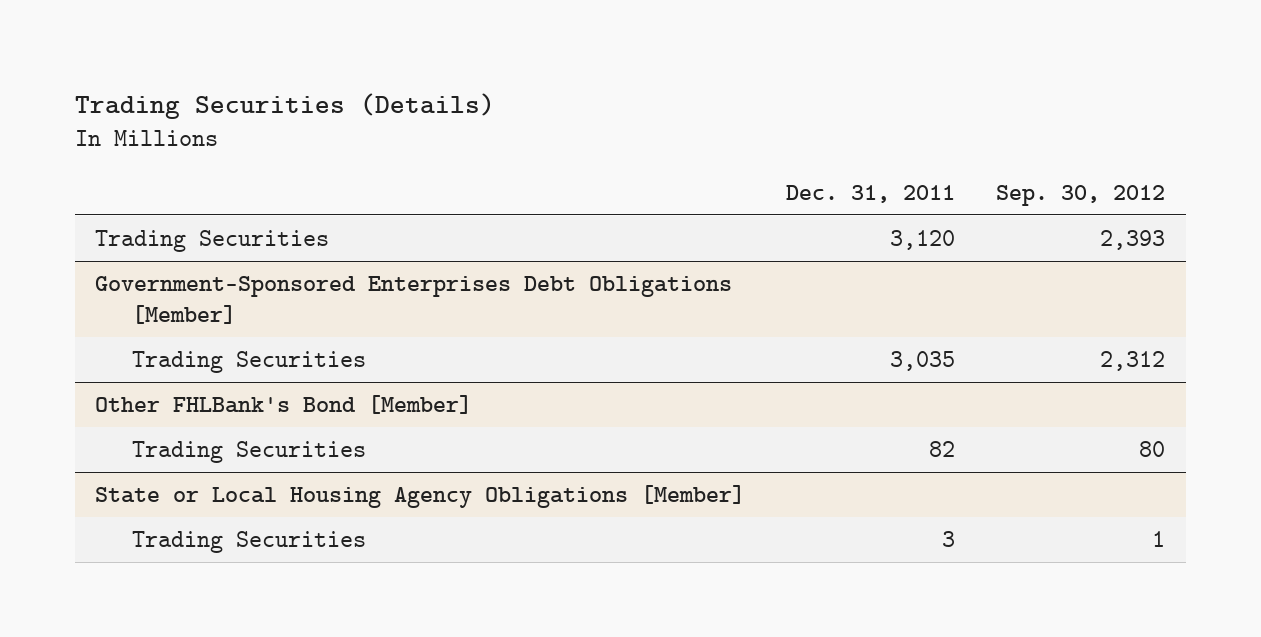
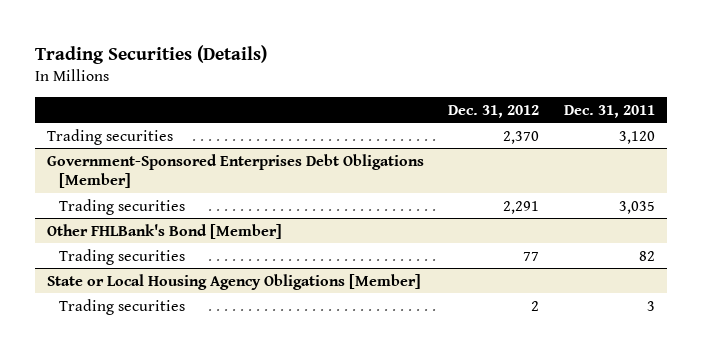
[996,184,1166,206] Sep. 30, 2012 -> none
none -> [448,104,540,118] Dec. 31, 2012
[95,229,330,252] Trading Securities -> [46,128,173,145] Trading securities
[131,350,366,373] Trading Securities -> [58,198,185,215] Trading securities
[131,440,366,463] Trading Securities -> [58,248,185,265] Trading securities
[131,530,366,553] Trading Securities -> [58,298,185,315] Trading securities

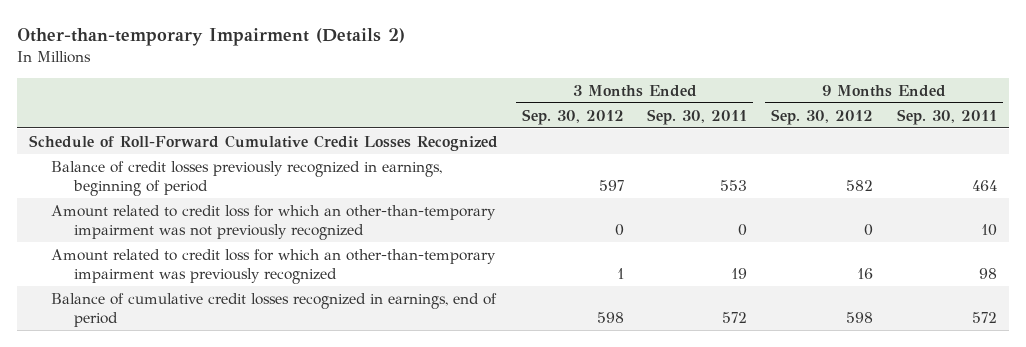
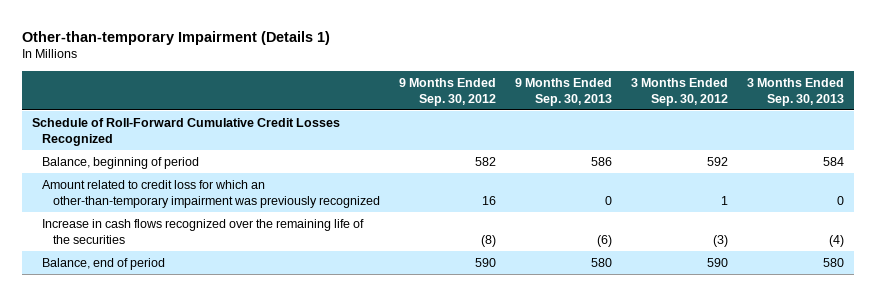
[16,28,405,47] Other-than-temporary Impairment (Details 2) -> [22,30,331,45] Other-than-temporary Impairment (Details 1)
[647,108,748,125] Sep. 30, 2011 -> none
[897,108,998,125] Sep. 30, 2011 -> none
none -> [515,77,613,106] 9 Months Ended Sep. 30, 2013
none -> [747,77,845,106] 3 Months Ended Sep. 30, 2013
[51,204,497,241] Amount related to credit loss for which an other-than-temporary impairment was not previously recognized -> none
[51,160,443,197] Balance of credit losses previously recognized in earnings, beginning of period -> [42,156,200,169] Balance, beginning of period
[598,180,624,192] 597 -> [707,156,729,166] 592
none -> [42,218,365,244] Increase in cash flows recognized over the remaining life of the securities
[51,292,498,328] Balance of cumulative credit losses recognized in earnings, end of period -> [42,257,166,270] Balance, end of period
[596,312,624,324] 598 -> [707,257,729,267] 590
[846,312,874,324] 598 -> [475,257,497,267] 590

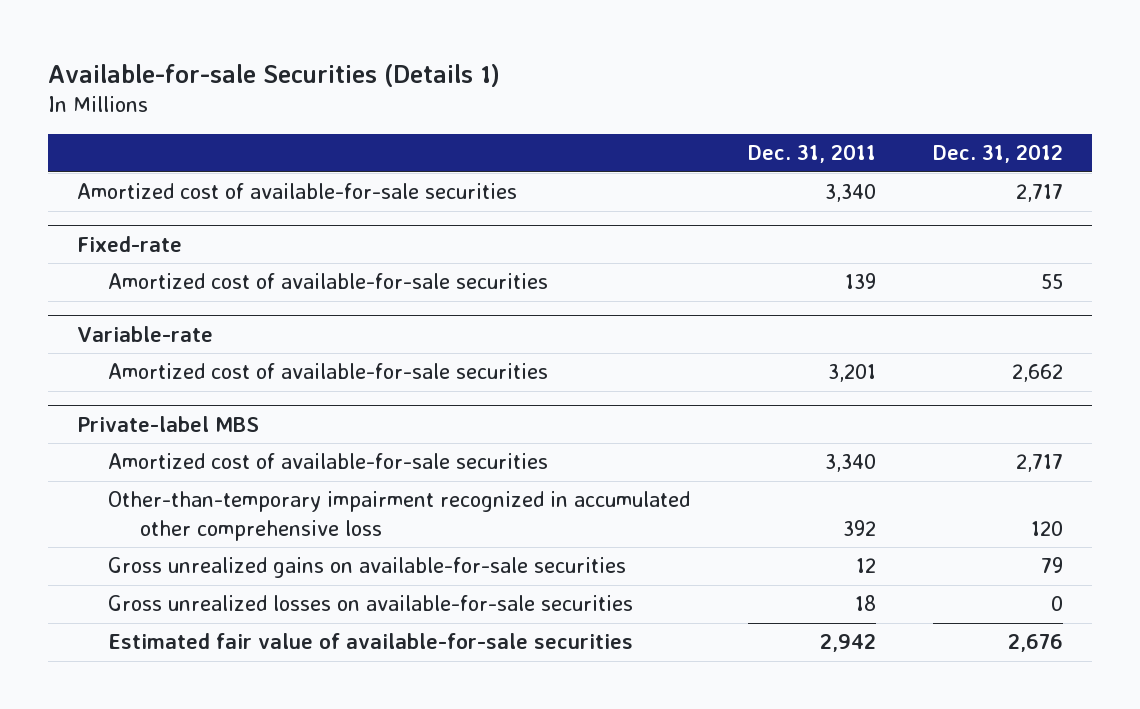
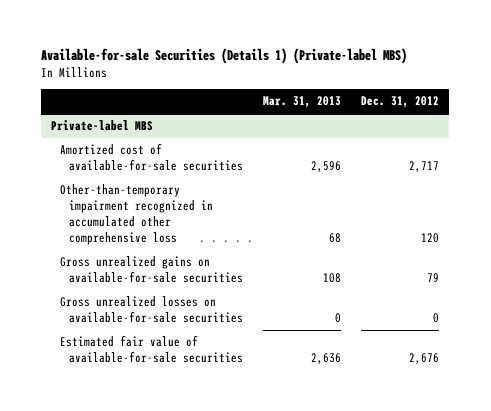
[48,63,501,87] Available-for-sale Securities (Details 1) -> [41,48,408,65] Available-for-sale Securities (Details 1) (Private-label MBS)
[747,144,876,164] Dec. 31, 2011 -> none
none -> [263,96,342,109] Mar. 31, 2013
[77,183,518,200] Amortized cost of available-for-sale securities -> none
[77,235,183,252] Fixed-rate -> none
[108,273,549,290] Amortized cost of available-for-sale securities -> none
[77,325,214,342] Variable-rate -> none
[108,363,549,380] Amortized cost of available-for-sale securities -> none

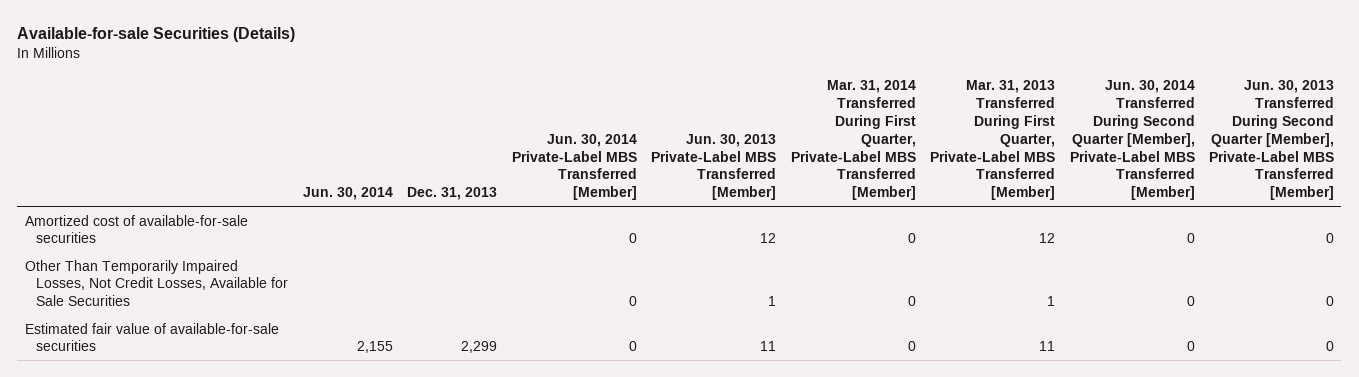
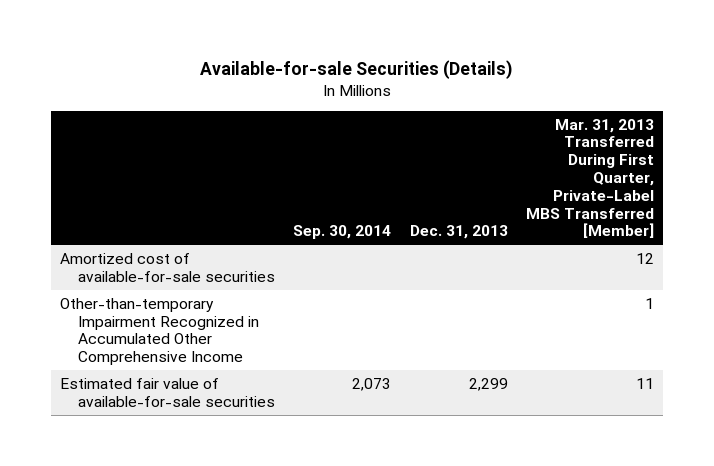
[302,187,393,201] Jun. 30, 2014 -> none
[511,133,637,201] Jun. 30, 2014 Private-Label MBS Transferred [Member] -> none
[651,133,777,201] Jun. 30, 2013 Private-Label MBS Transferred [Member] -> none
[790,80,916,201] Mar. 31, 2014 Transferred During First Quarter, Private-Label MBS Transferred [Member] -> none
[1069,80,1195,201] Jun. 30, 2014 Transferred During Second Quarter [Member], Private-Label MBS Transferred [Member] -> none
[1208,80,1334,201] Jun. 30, 2013 Transferred During Second Quarter [Member], Private-Label MBS Transferred [Member] -> none
none -> [293,225,392,240] Sep. 30, 2014
[24,259,289,307] Other Than Temporarily Impaired Losses, Not Credit Losses, Available for Sale Securities -> none
none -> [60,297,259,366] Other-than-temporary Impairment Recognized in Accumulated Other Comprehensive Income

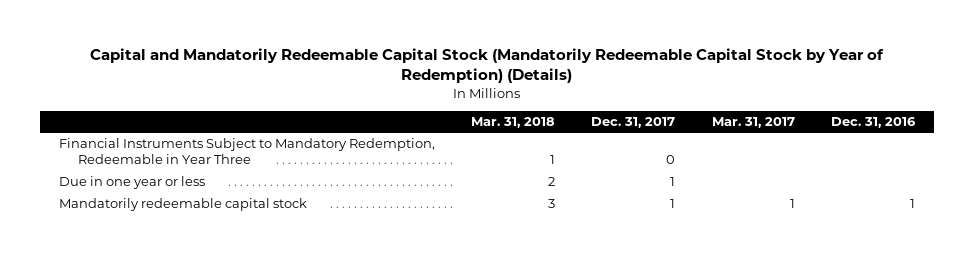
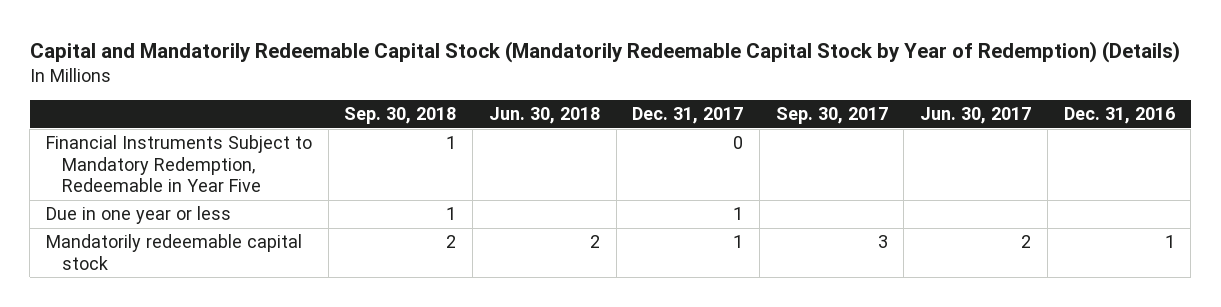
[470,117,555,129] Mar. 31, 2018 -> none
[711,117,795,129] Mar. 31, 2017 -> none
none -> [344,107,457,125] Sep. 30, 2018
none -> [488,107,600,125] Jun. 30, 2018
none -> [775,107,888,125] Sep. 30, 2017
none -> [920,107,1032,125] Jun. 30, 2017
[58,138,435,165] Financial Instruments Subject to Mandatory Redemption, Redeemable in Year Three -> [45,135,312,193] Financial Instruments Subject to Mandatory Redemption, Redeemable in Year Five

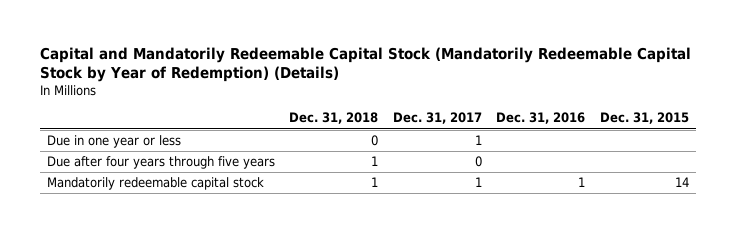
[344,107,457,125] Sep. 30, 2018 -> none
[488,107,600,125] Jun. 30, 2018 -> none
[775,107,888,125] Sep. 30, 2017 -> none
[920,107,1032,125] Jun. 30, 2017 -> none
none -> [289,112,379,125] Dec. 31, 2018
none -> [600,112,690,125] Dec. 31, 2015
[45,135,312,193] Financial Instruments Subject to Mandatory Redemption, Redeemable in Year Five -> none
none -> [46,156,275,170] Due after four years through five years

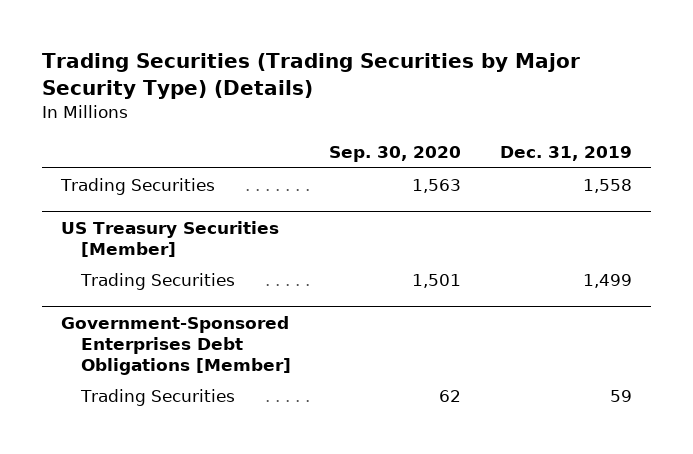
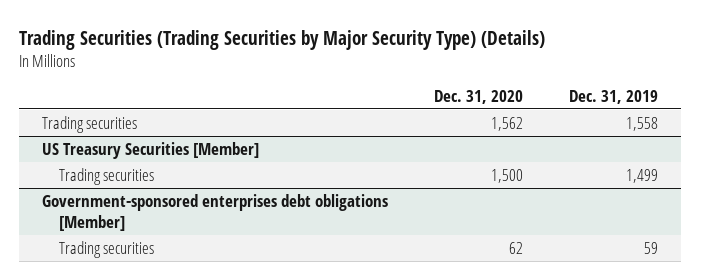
[329,145,462,162] Sep. 30, 2020 -> none
none -> [434,89,524,104] Dec. 31, 2020
[59,178,215,196] Trading Securities -> [42,115,138,133] Trading securities
[79,273,235,291] Trading Securities -> [58,167,154,185] Trading securities
[60,315,291,375] Government-Sponsored Enterprises Debt Obligations [Member] -> [42,193,389,231] Government-sponsored enterprises debt obligations [Member]
[79,389,235,407] Trading Securities -> [58,240,154,258] Trading securities

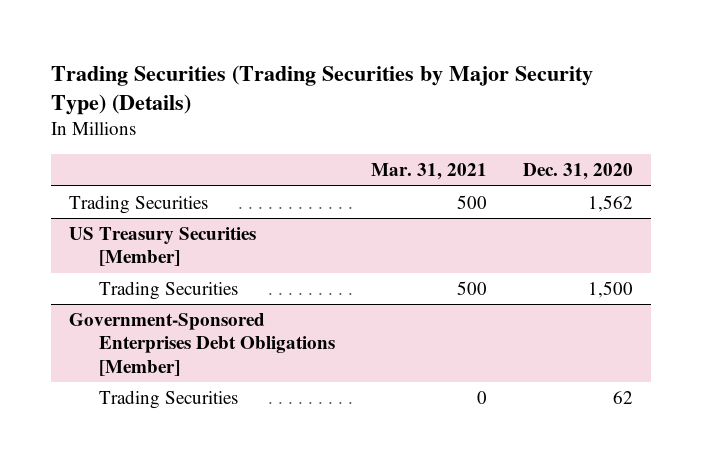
[569,89,659,104] Dec. 31, 2019 -> none
none -> [371,163,488,181] Mar. 31, 2021
[42,115,138,133] Trading securities -> [69,194,209,214] Trading Securities
[58,167,154,185] Trading securities -> [98,280,238,300] Trading Securities
[42,193,389,231] Government-sponsored enterprises debt obligations [Member] -> [69,312,335,376] Government-Sponsored Enterprises Debt Obligations [Member]
[58,240,154,258] Trading securities -> [98,389,238,409] Trading Securities

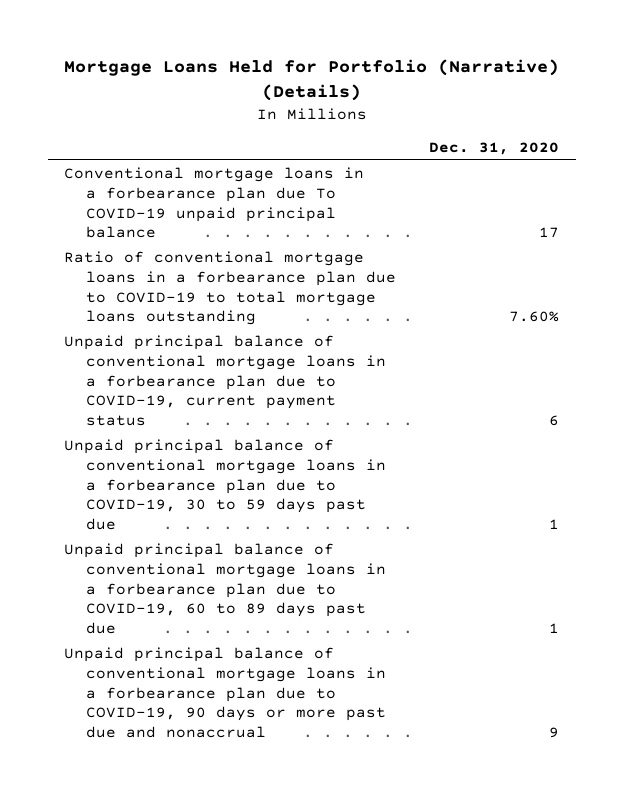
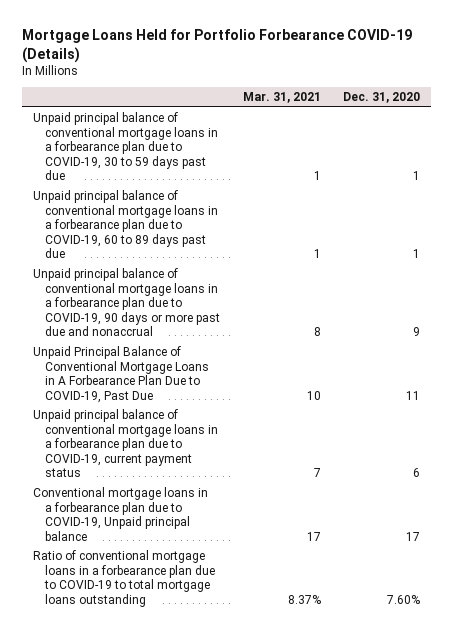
[63,59,559,102] Mortgage Loans Held for Portfolio (Narrative) (Details) -> [21,29,412,64] Mortgage Loans Held for Portfolio Forbearance COVID-19 (Details)
none -> [242,92,321,104] Mar. 31, 2021
[64,167,365,239] Conventional mortgage loans in a forbearance plan due To COVID-19 unpaid principal balance -> none
none -> [32,346,210,403] Unpaid Principal Balance of Conventional Mortgage Loans in A Forbearance Plan Due to COVID-19, Past Due
[64,335,386,426] Unpaid principal balance of conventional mortgage loans in a forbearance plan due to COVID-19, current payment status -> [32,409,219,478] Unpaid principal balance of conventional mortgage loans in a forbearance plan due to COVID-19, current payment status
none -> [32,487,208,541] Conventional mortgage loans in a forbearance plan due to COVID-19, Unpaid principal balance
[64,251,396,326] Ratio of conventional mortgage loans in a forbearance plan due to COVID-19 to total mortgage loans outstanding -> [32,550,216,607] Ratio of conventional mortgage loans in a forbearance plan due to COVID-19 to total mortgage loans outstanding

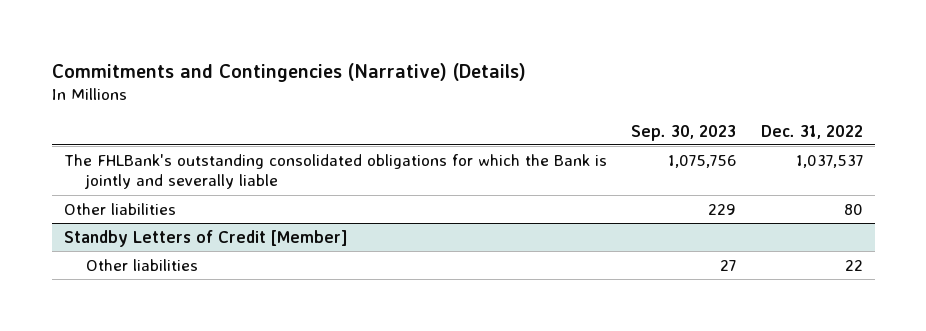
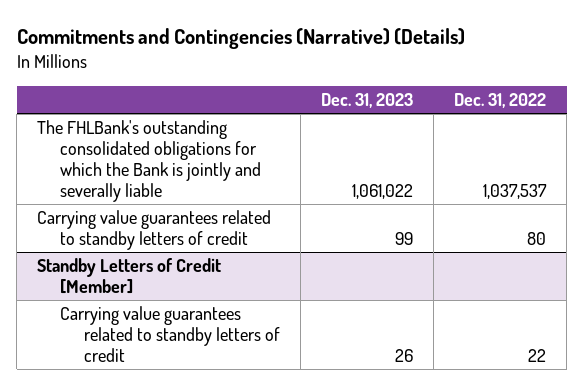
[631,124,737,141] Sep. 30, 2023 -> none
none -> [320,93,413,109] Dec. 31, 2023
[63,202,176,215] Other liabilities -> [37,210,272,251] Carrying value guarantees related to standby letters of credit
[86,258,199,271] Other liabilities -> [60,306,280,363] Carrying value guarantees related to standby letters of credit

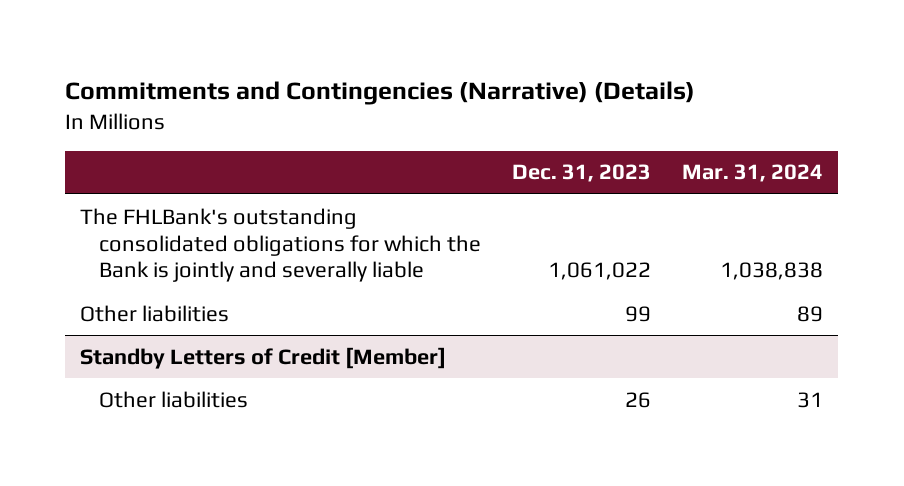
[454,93,547,109] Dec. 31, 2022 -> none
none -> [682,164,824,183] Mar. 31, 2024
[37,210,272,251] Carrying value guarantees related to standby letters of credit -> [80,304,230,322] Other liabilities
[60,306,280,363] Carrying value guarantees related to standby letters of credit -> [99,390,249,408] Other liabilities

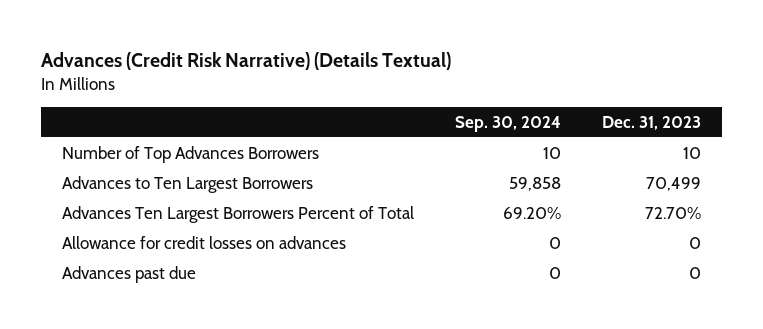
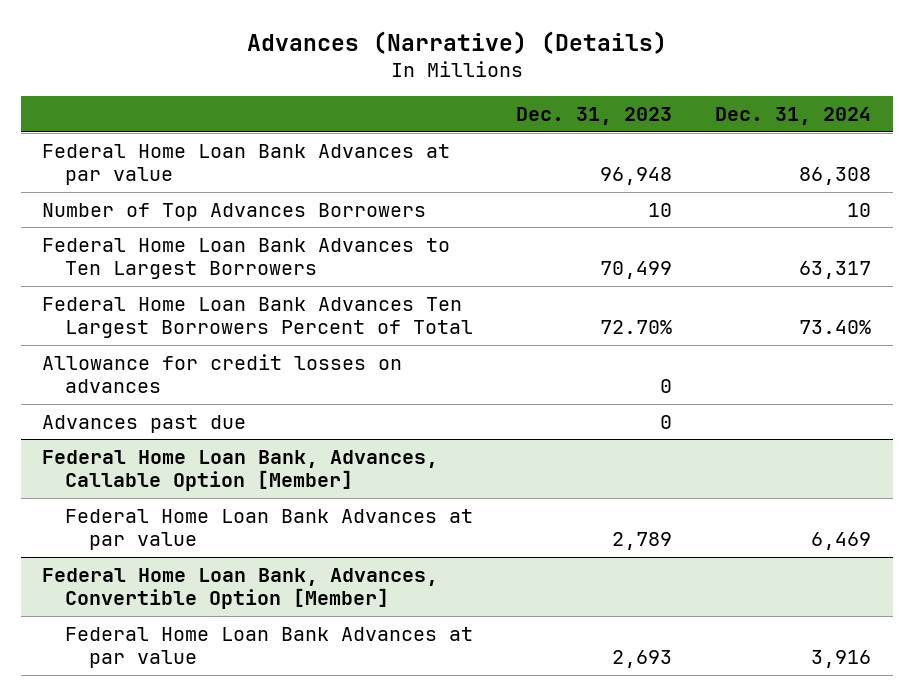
[41,52,452,71] Advances (Credit Risk Narrative) (Details Textual) -> [246,30,667,54] Advances (Narrative) (Details)
[455,115,562,132] Sep. 30, 2024 -> none
none -> [715,107,872,126] Dec. 31, 2024
none -> [42,143,451,186] Federal Home Loan Bank Advances at par value
[61,175,313,193] Advances to Ten Largest Borrowers -> [42,237,451,280] Federal Home Loan Bank Advances to Ten Largest Borrowers
[61,205,414,223] Advances Ten Largest Borrowers Percent of Total -> [42,296,474,339] Federal Home Loan Bank Advances Ten Largest Borrowers Percent of Total
none -> [42,449,439,492] Federal Home Loan Bank, Advances, Callable Option [Member]
none -> [65,508,474,551] Federal Home Loan Bank Advances at par value
none -> [42,567,439,610] Federal Home Loan Bank, Advances, Convertible Option [Member]
none -> [65,626,474,669] Federal Home Loan Bank Advances at par value

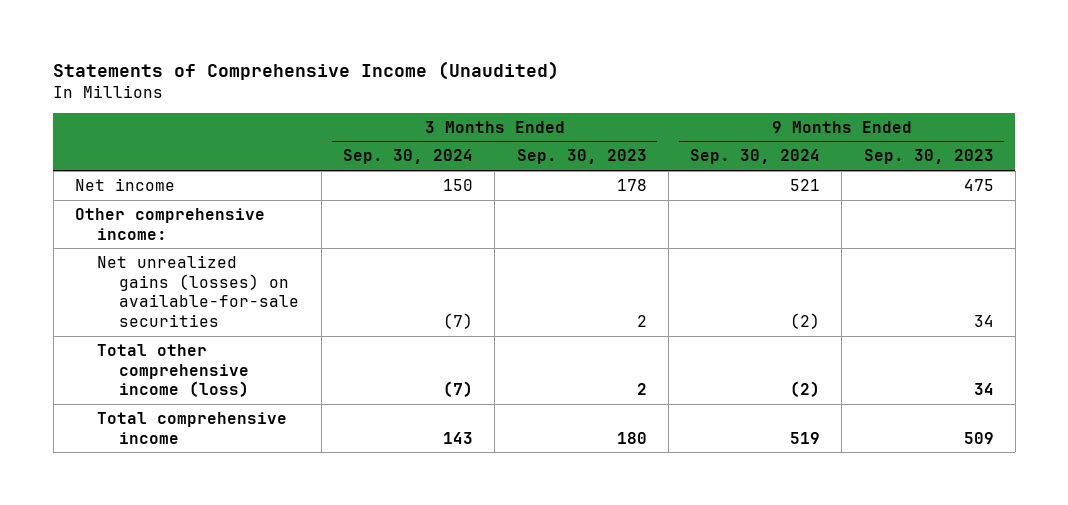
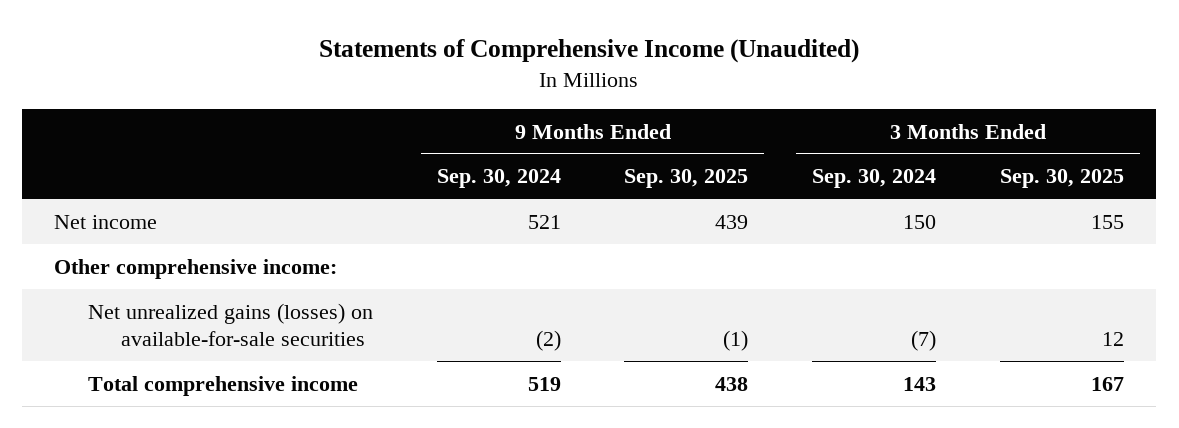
[516,149,647,165] Sep. 30, 2023 -> none
[863,149,994,165] Sep. 30, 2023 -> none
none -> [624,169,749,189] Sep. 30, 2025
none -> [1000,169,1125,189] Sep. 30, 2025
[97,343,250,398] Total other comprehensive income (loss) -> none

